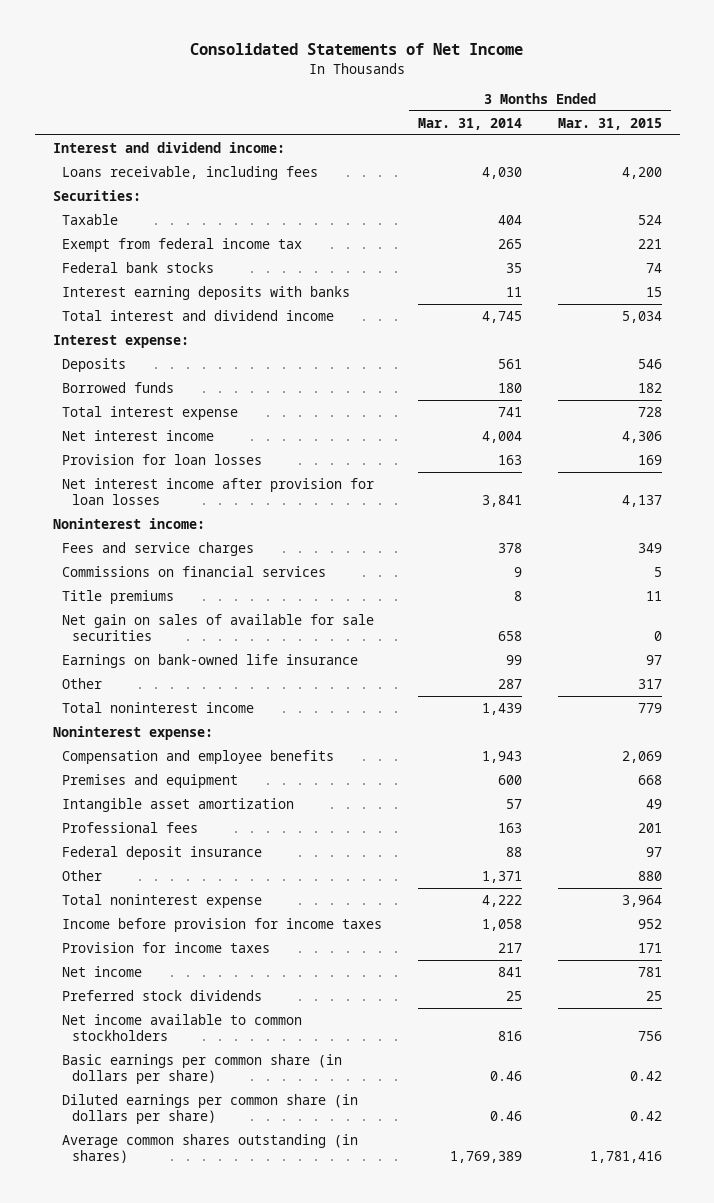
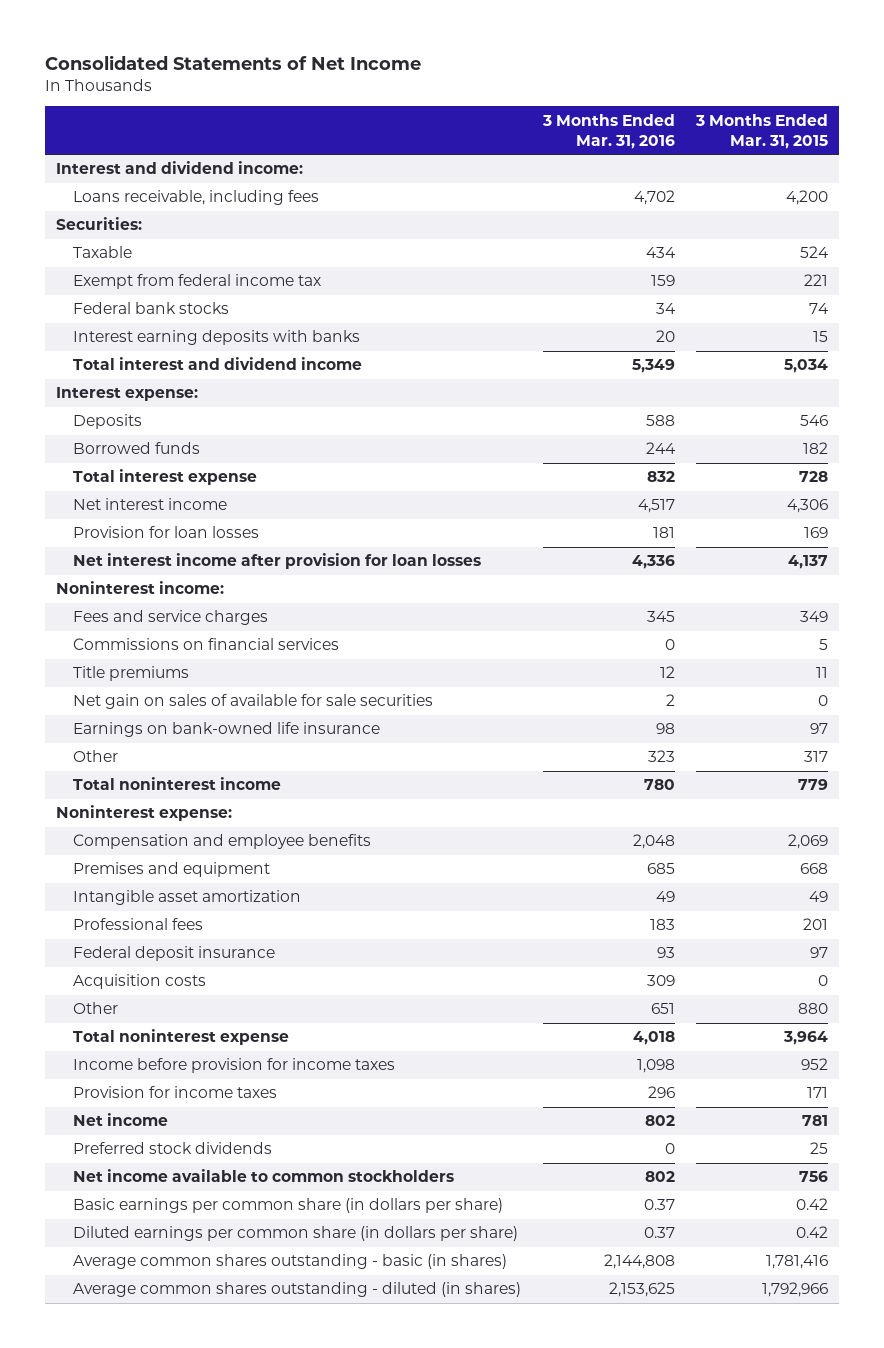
[418,117,523,130] Mar. 31, 2014 -> none
none -> [541,113,675,150] 3 Months Ended Mar. 31, 2016
none -> [72,974,206,990] Acquisition costs
[62,1133,359,1163] Average common shares outstanding (in shares) -> [72,1254,507,1270] Average common shares outstanding - basic (in shares)
none -> [72,1282,521,1298] Average common shares outstanding - diluted (in shares)

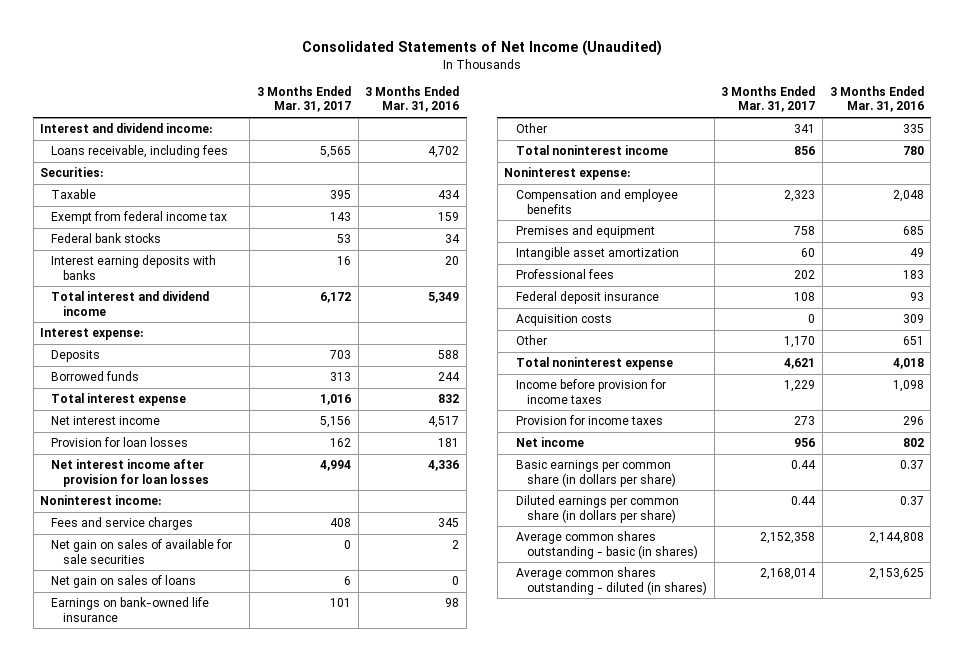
[45,54,422,70] Consolidated Statements of Net Income -> [301,40,662,57] Consolidated Statements of Net Income (Unaudited)
[695,113,829,150] 3 Months Ended Mar. 31, 2015 -> none
none -> [257,86,352,113] 3 Months Ended Mar. 31, 2017
[72,638,339,651] Commissions on financial services -> none
[72,666,189,682] Title premiums -> none
none -> [51,575,197,589] Net gain on sales of loans
[647,750,675,763] 323 -> [902,124,924,134] 335
[72,1142,272,1155] Preferred stock dividends -> none
[72,1169,454,1183] Net income available to common stockholders -> none

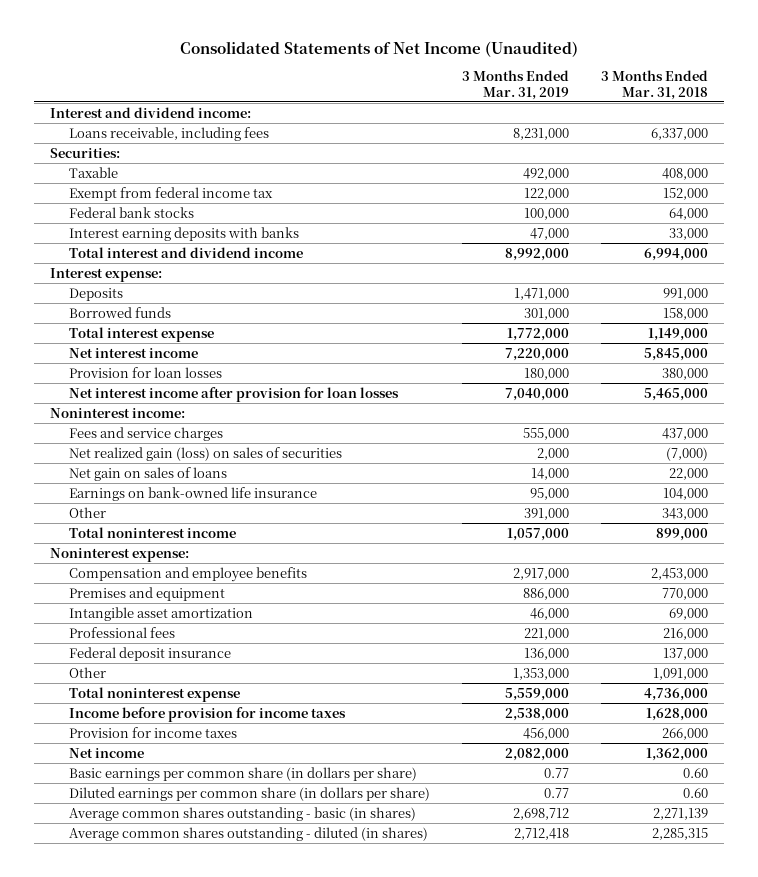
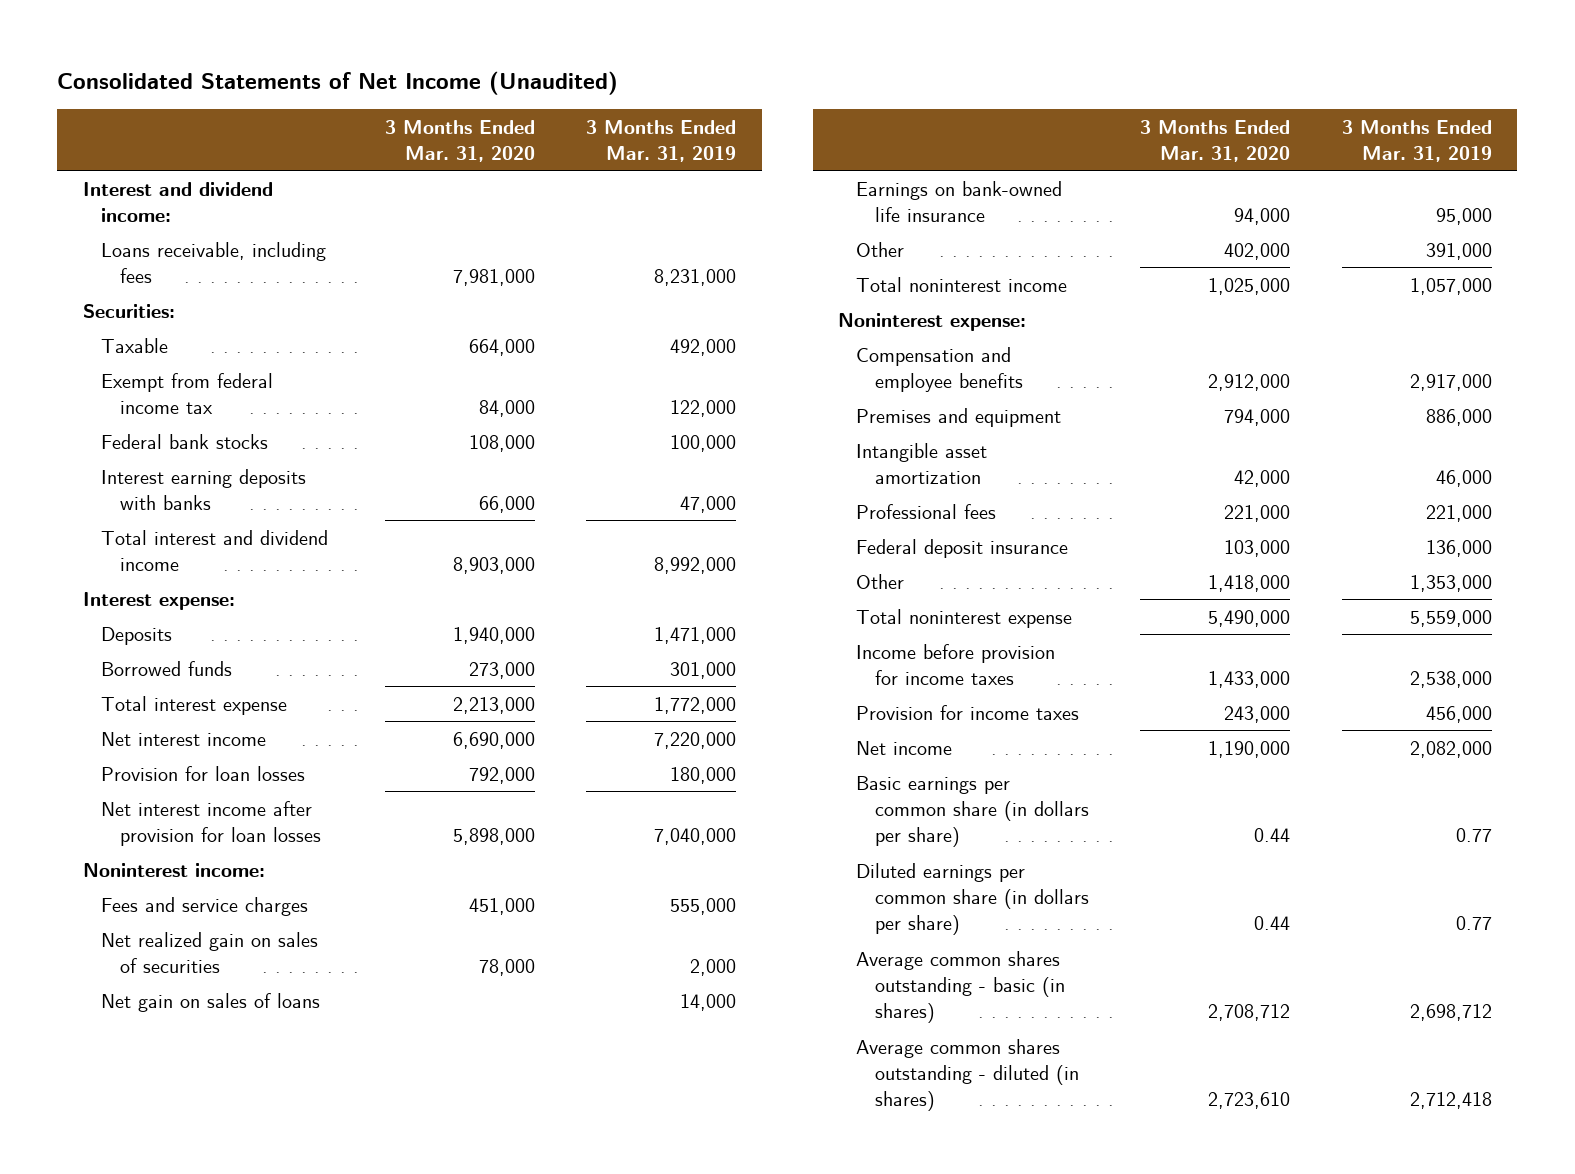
[601,70,709,100] 3 Months Ended Mar. 31, 2018 -> none
none -> [385,119,536,162] 3 Months Ended Mar. 31, 2020
[68,446,342,461] Net realized gain (loss) on sales of securities -> [101,931,319,973] Net realized gain on sales of securities

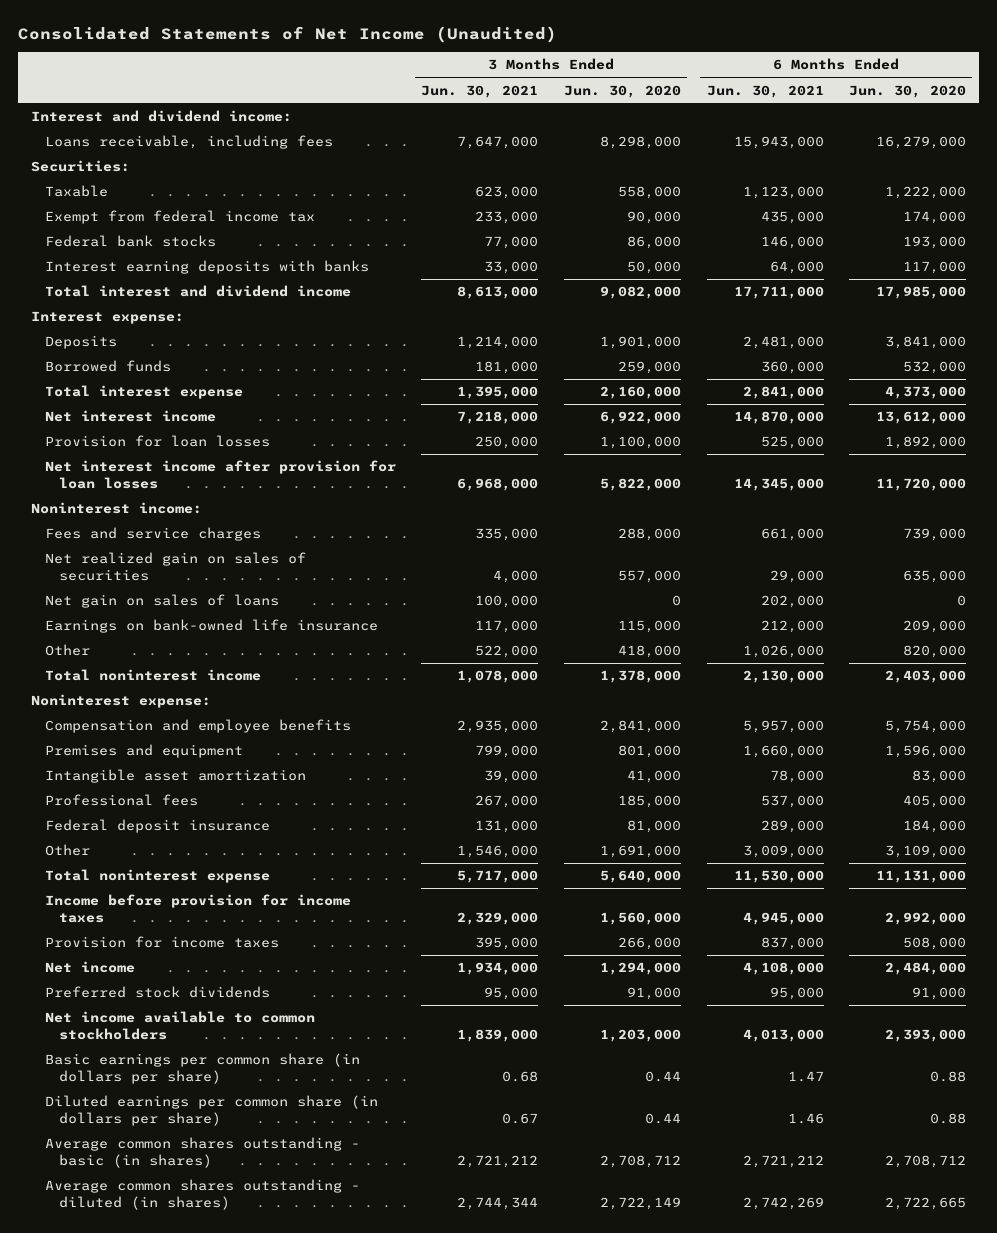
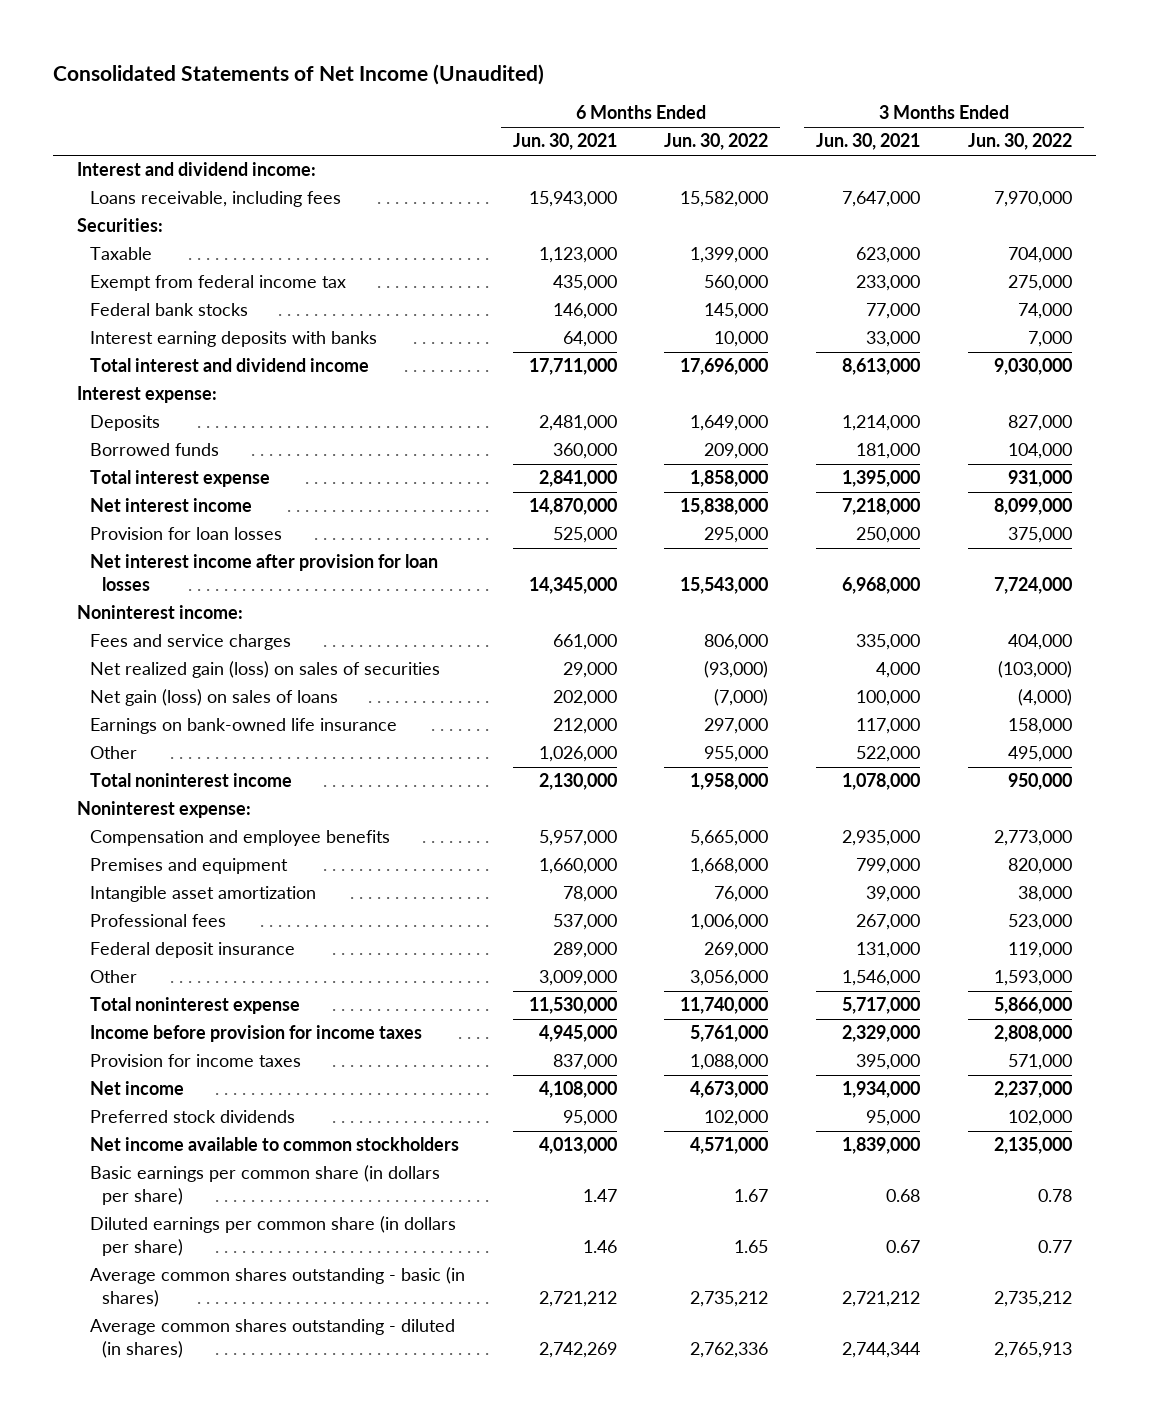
[563,84,681,98] Jun. 30, 2020 -> none
[849,84,967,98] Jun. 30, 2020 -> none
none -> [664,133,769,151] Jun. 30, 2022
none -> [968,133,1073,151] Jun. 30, 2022
[44,552,306,582] Net realized gain on sales of securities -> [89,661,440,679] Net realized gain (loss) on sales of securities
[44,594,279,609] Net gain on sales of loans -> [89,689,338,707] Net gain (loss) on sales of loans

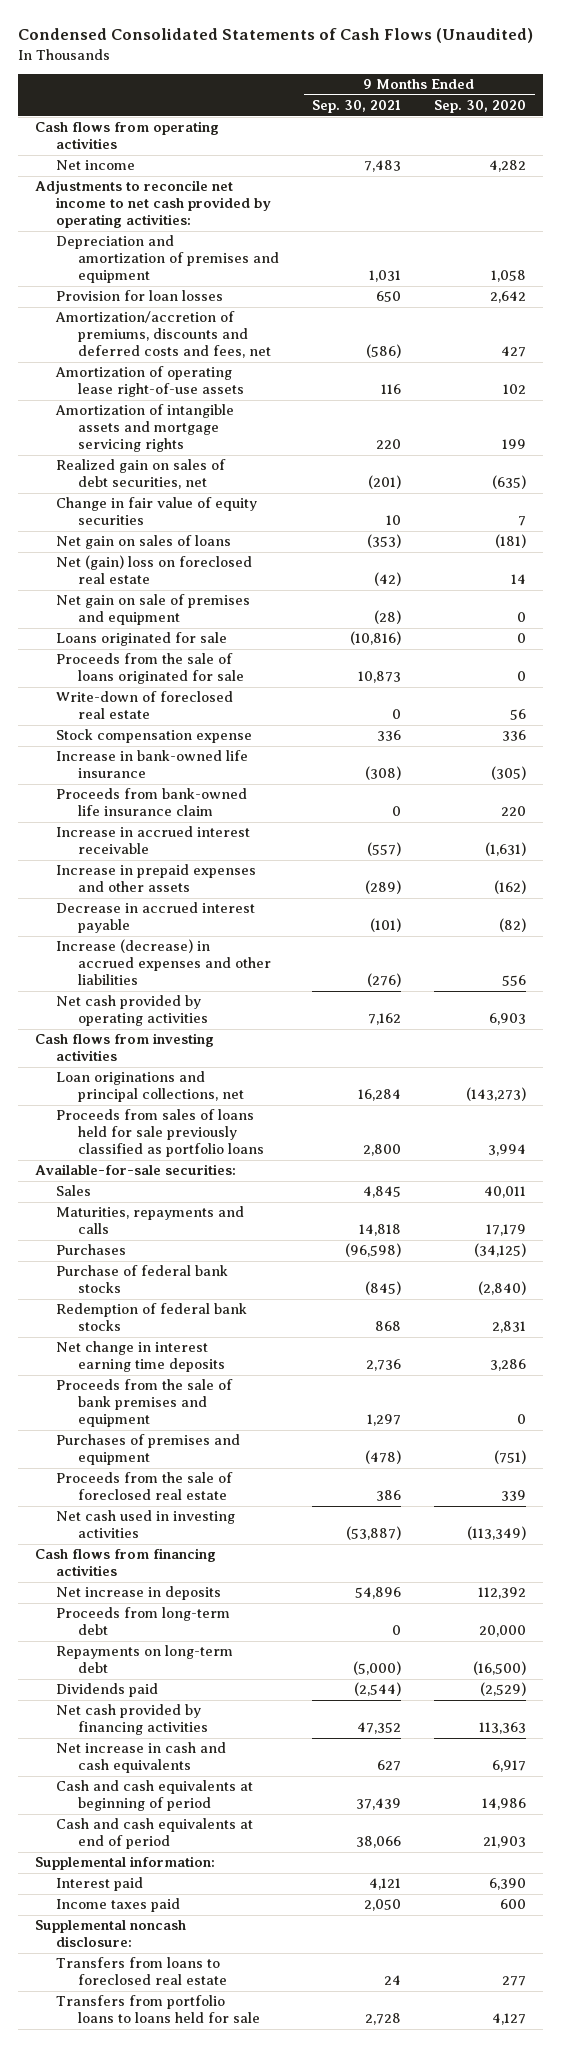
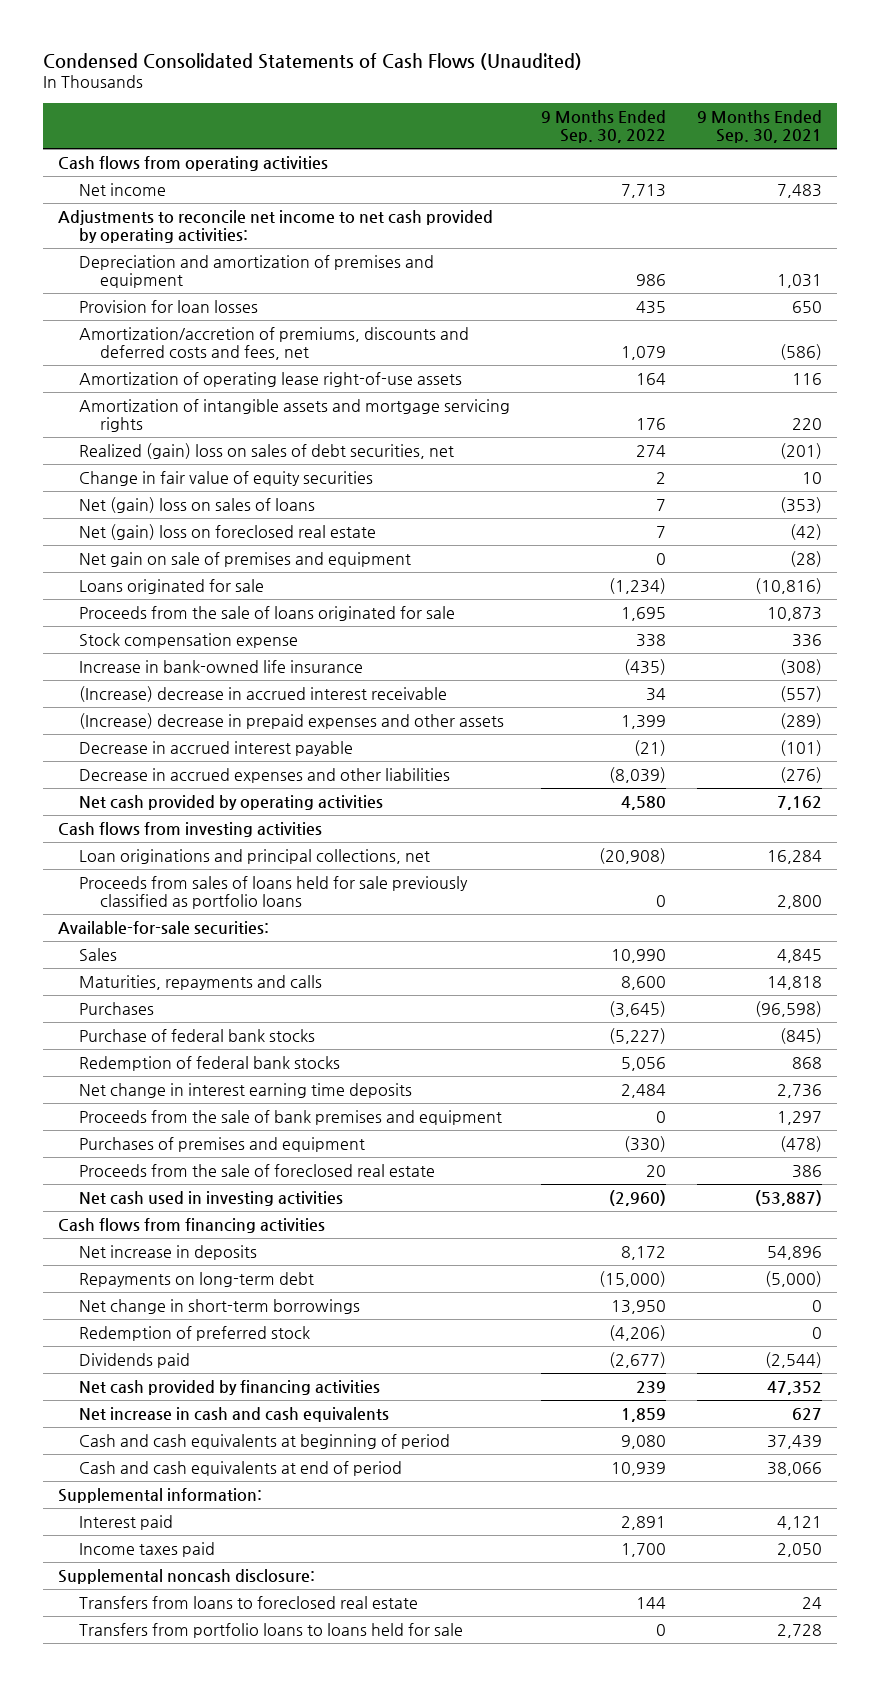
[434,100,527,114] Sep. 30, 2020 -> none
none -> [540,109,666,143] 9 Months Ended Sep. 30, 2022
[56,459,227,490] Realized gain on sales of debt securities, net -> [79,443,455,460] Realized (gain) loss on sales of debt securities, net
[56,535,232,550] Net gain on sales of loans -> [79,497,316,514] Net (gain) loss on sales of loans
[56,691,234,720] Write-down of foreclosed real estate -> none
[56,788,248,817] Proceeds from bank-owned life insurance claim -> none
[56,826,251,855] Increase in accrued interest receivable -> [79,686,448,703] (Increase) decrease in accrued interest receivable
[56,864,257,893] Increase in prepaid expenses and other assets -> [79,713,505,730] (Increase) decrease in prepaid expenses and other assets
[56,939,272,986] Increase (decrease) in accrued expenses and other liabilities -> [79,768,451,784] Decrease in accrued expenses and other liabilities
[56,1607,231,1636] Proceeds from long-term debt -> none
none -> [79,1299,361,1315] Net change in short-term borrowings
none -> [79,1326,311,1342] Redemption of preferred stock

